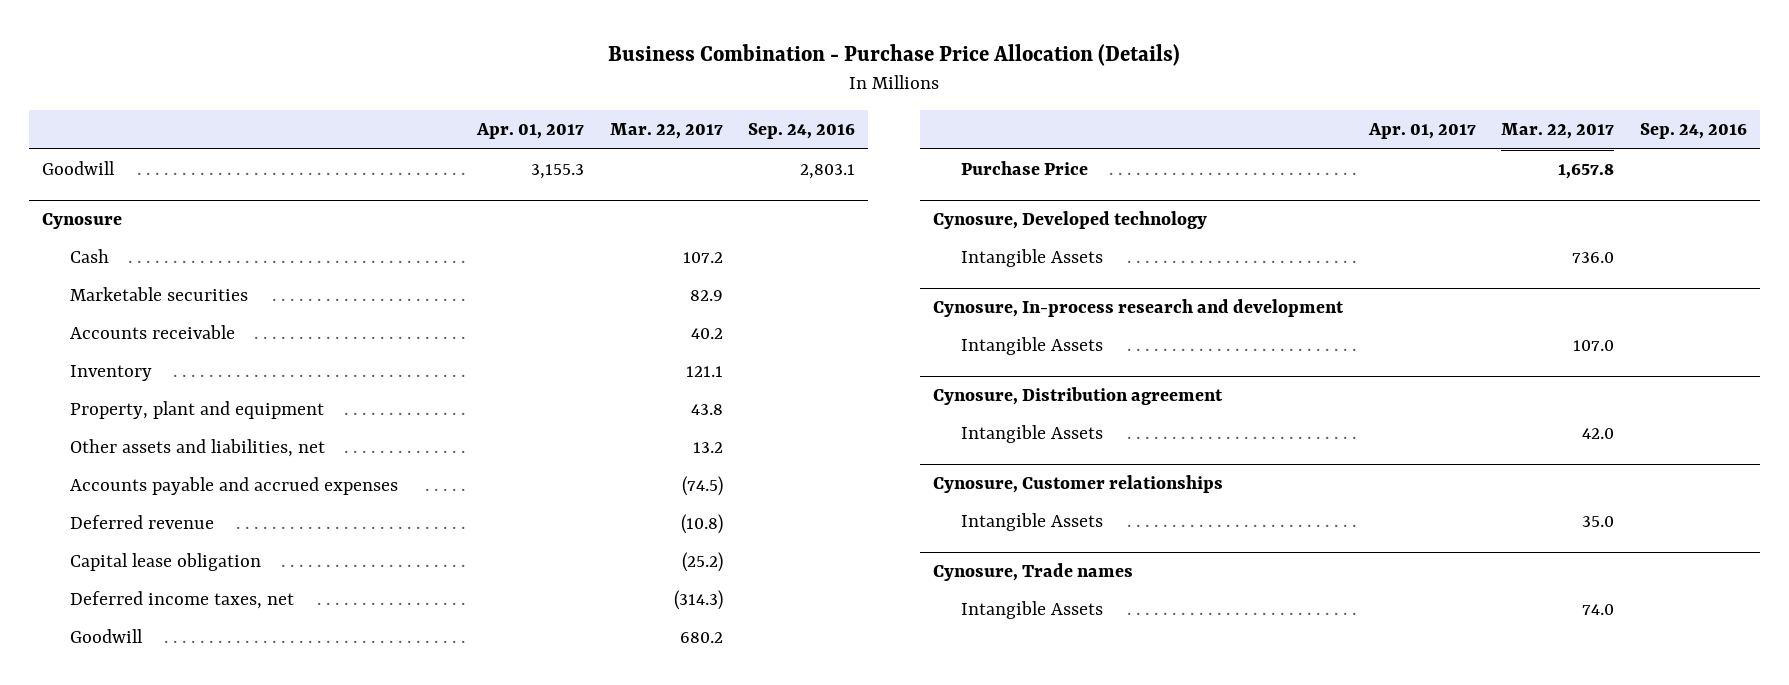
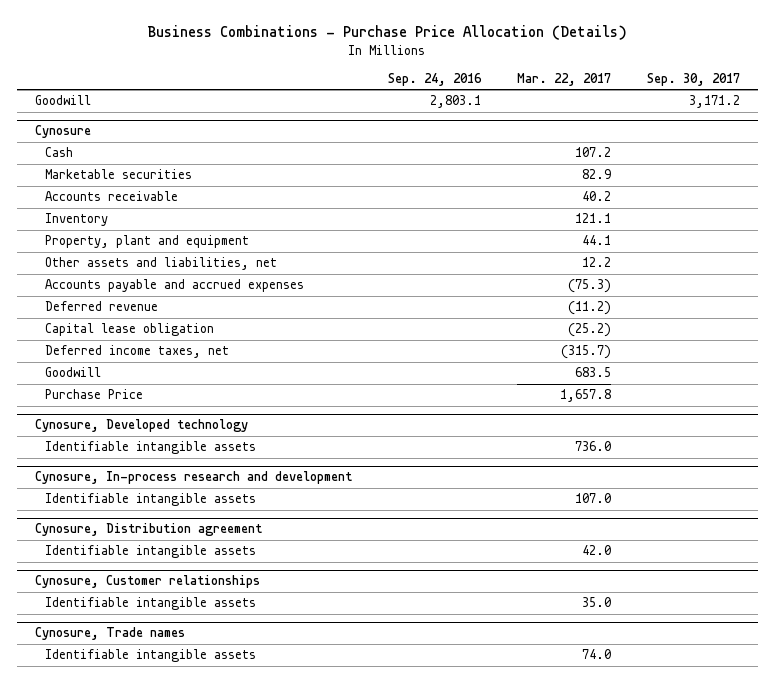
[608,44,1181,67] Business Combination - Purchase Price Allocation (Details) -> [147,25,628,41] Business Combinations - Purchase Price Allocation (Details)
[476,123,585,140] Apr. 01, 2017 -> none
none -> [646,72,740,86] Sep. 30, 2017
[690,404,723,416] 43.8 -> [581,235,611,246] 44.1
[692,442,723,454] 13.2 -> [581,257,611,268] 12.2
[681,476,723,497] (74.5) -> [567,279,611,294] (75.3)
[680,514,723,535] (10.8) -> [567,301,611,316] (11.2)
[673,590,723,611] (314.3) -> [560,345,611,360] (315.7)
[679,632,723,644] 680.2 -> [574,367,611,378] 683.5
[961,249,1104,268] Intangible Assets -> [44,441,256,455] Identifiable intangible assets
[961,337,1104,356] Intangible Assets -> [44,493,256,507] Identifiable intangible assets
[961,425,1104,444] Intangible Assets -> [44,545,256,559] Identifiable intangible assets
[961,513,1104,532] Intangible Assets -> [44,597,256,611] Identifiable intangible assets
[961,601,1104,620] Intangible Assets -> [44,649,256,663] Identifiable intangible assets

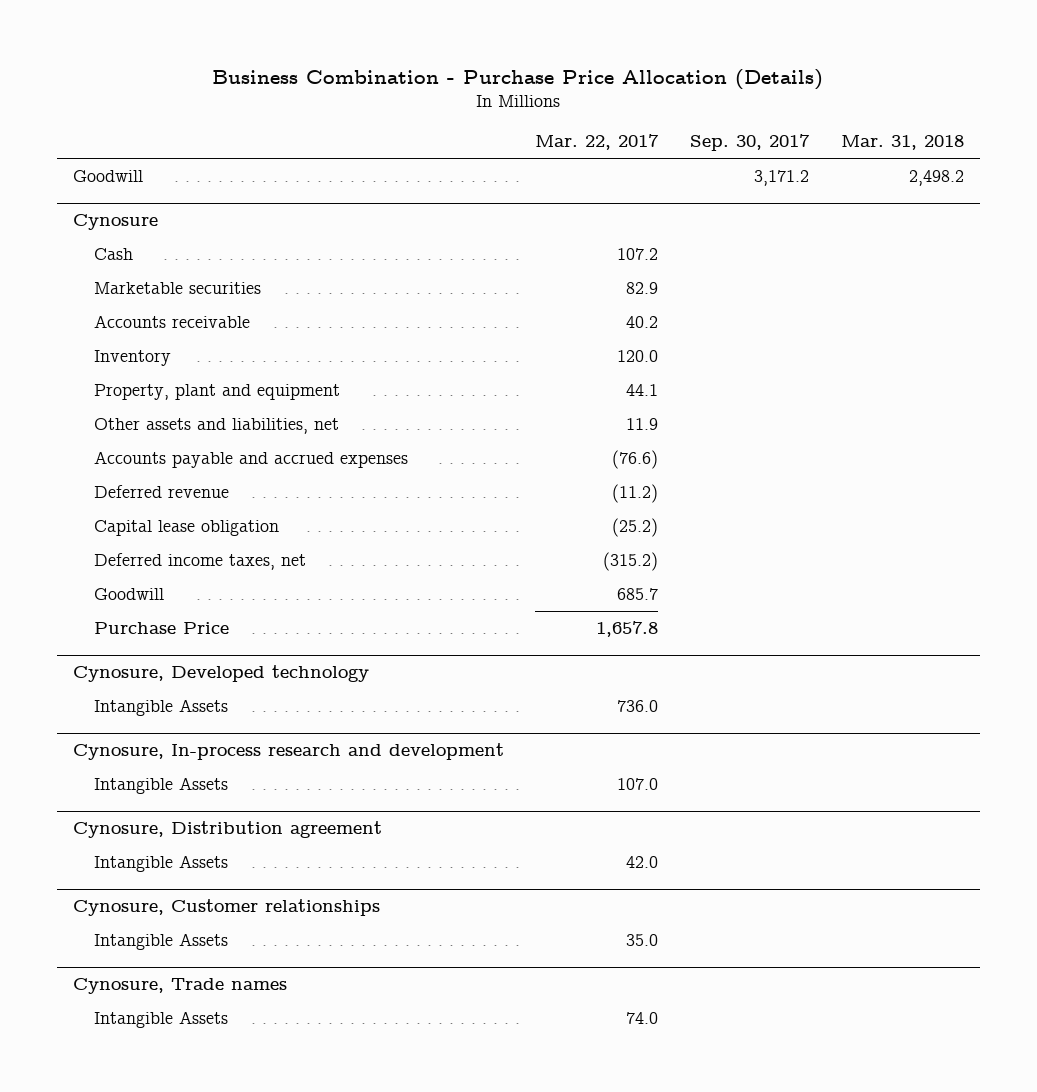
[147,25,628,41] Business Combinations - Purchase Price Allocation (Details) -> [212,68,824,90] Business Combination - Purchase Price Allocation (Details)
[387,72,482,86] Sep. 24, 2016 -> none
none -> [841,135,965,151] Mar. 31, 2018
[574,213,611,224] 121.1 -> [617,349,659,362] 120.0
[581,257,611,268] 12.2 -> [626,417,659,430] 11.9
[567,279,611,294] (75.3) -> [612,449,659,469] (76.6)
[560,345,611,360] (315.7) -> [603,551,659,571] (315.2)
[574,367,611,378] 683.5 -> [617,587,659,600] 685.7
[44,441,256,455] Identifiable intangible assets -> [93,698,228,716] Intangible Assets
[44,493,256,507] Identifiable intangible assets -> [93,776,228,794] Intangible Assets
[44,545,256,559] Identifiable intangible assets -> [93,854,228,872] Intangible Assets
[44,597,256,611] Identifiable intangible assets -> [93,932,228,950] Intangible Assets
[44,649,256,663] Identifiable intangible assets -> [93,1010,228,1028] Intangible Assets

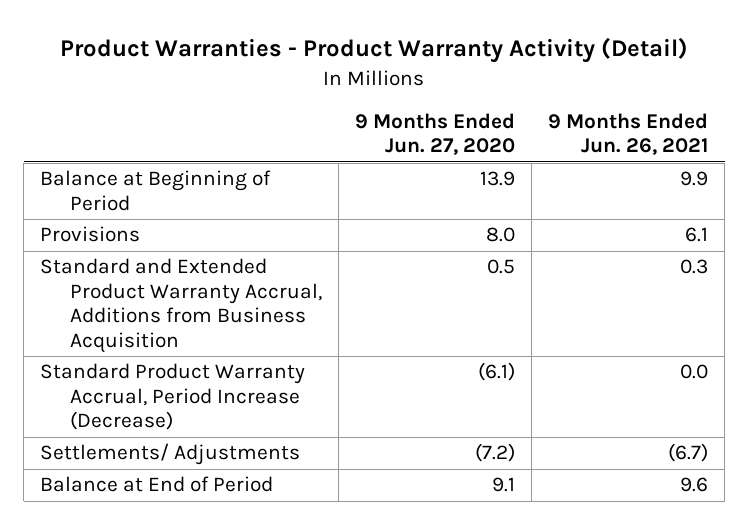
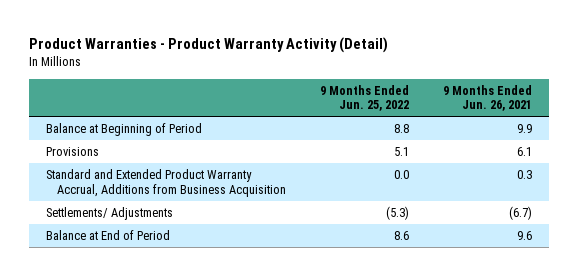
[355,112,516,156] 9 Months Ended Jun. 27, 2020 -> none
none -> [319,84,409,112] 9 Months Ended Jun. 25, 2022
[40,363,306,431] Standard Product Warranty Accrual, Period Increase (Decrease) -> none

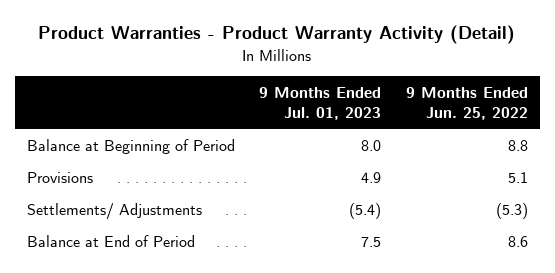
[442,84,532,112] 9 Months Ended Jun. 26, 2021 -> none
none -> [259,86,382,121] 9 Months Ended Jul. 01, 2023
[46,168,286,197] Standard and Extended Product Warranty Accrual, Additions from Business Acquisition -> none

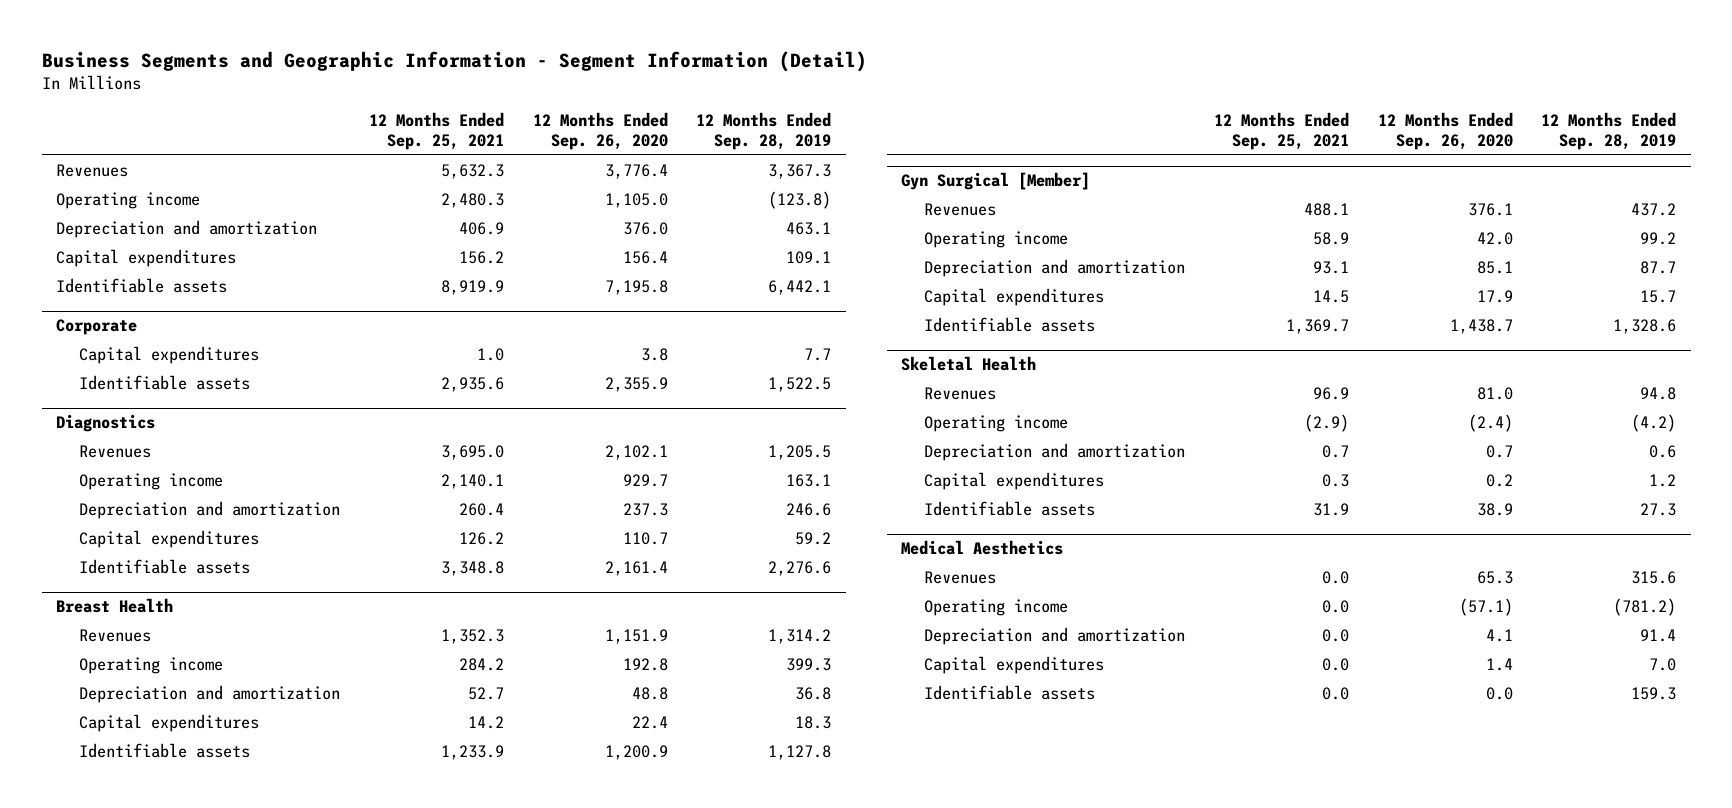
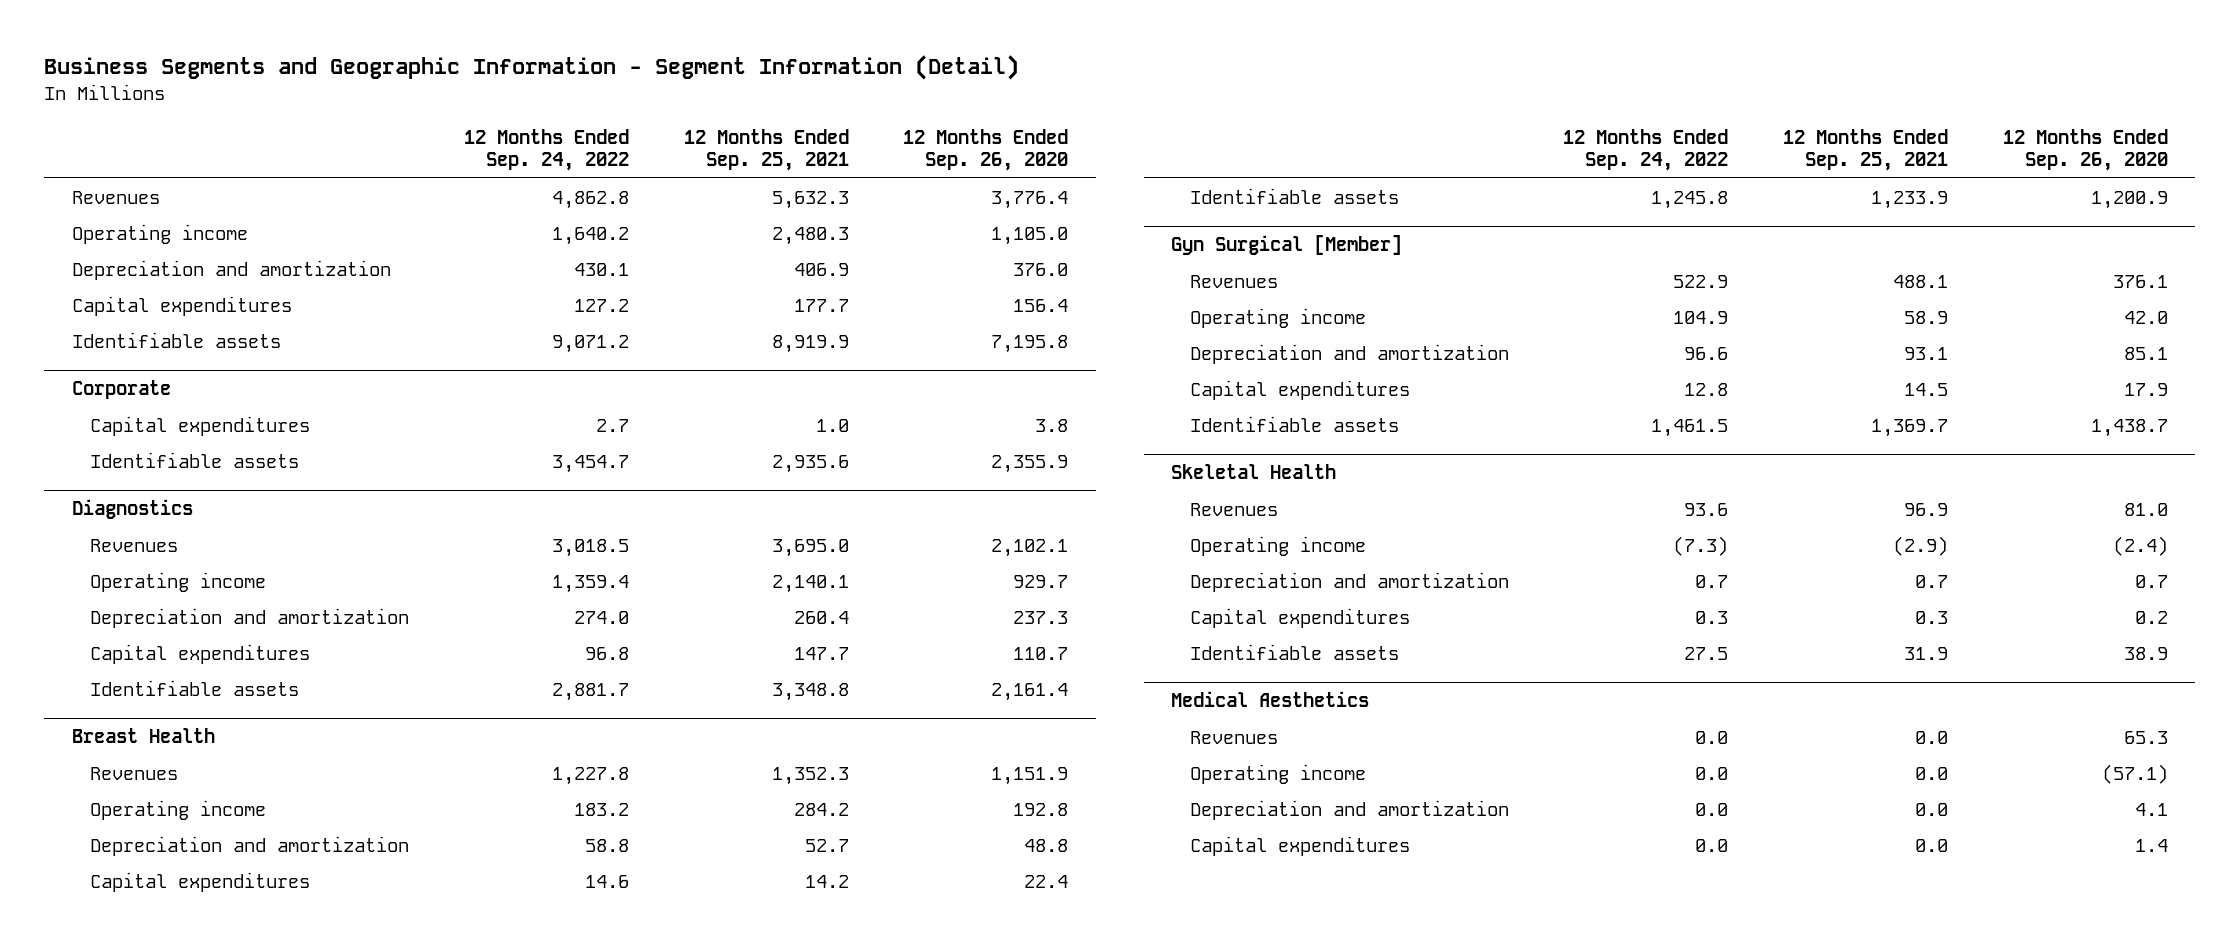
[696,111,832,151] 12 Months Ended Sep. 28, 2019 -> none
none -> [464,128,630,171] 12 Months Ended Sep. 24, 2022
[458,251,504,265] 156.2 -> [793,298,849,312] 177.7
[458,532,504,546] 126.2 -> [793,646,849,660] 147.7
[924,685,1096,701] Identifiable assets -> none

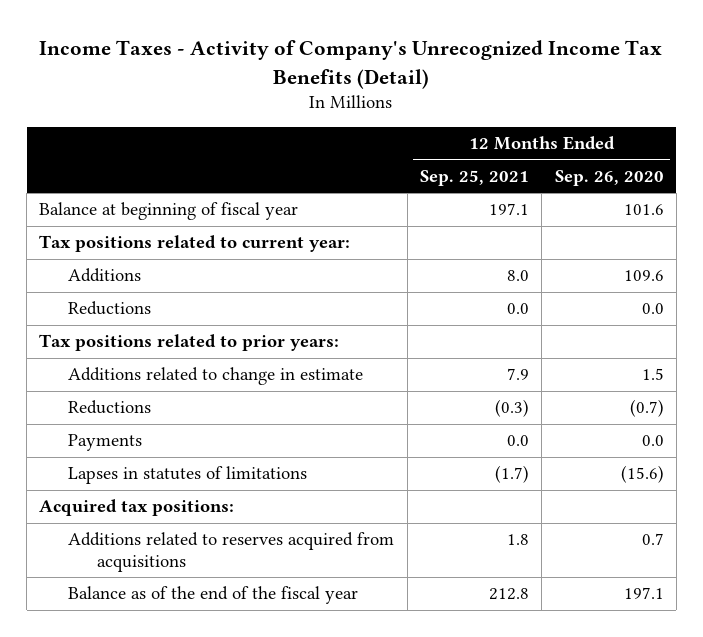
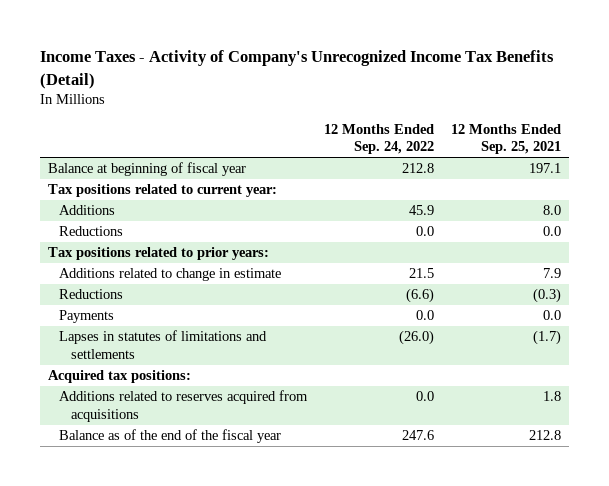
[554,169,664,186] Sep. 26, 2020 -> none
none -> [324,123,435,155] 12 Months Ended Sep. 24, 2022
[68,466,308,485] Lapses in statutes of limitations -> [59,330,268,359] Lapses in statutes of limitations and settlements

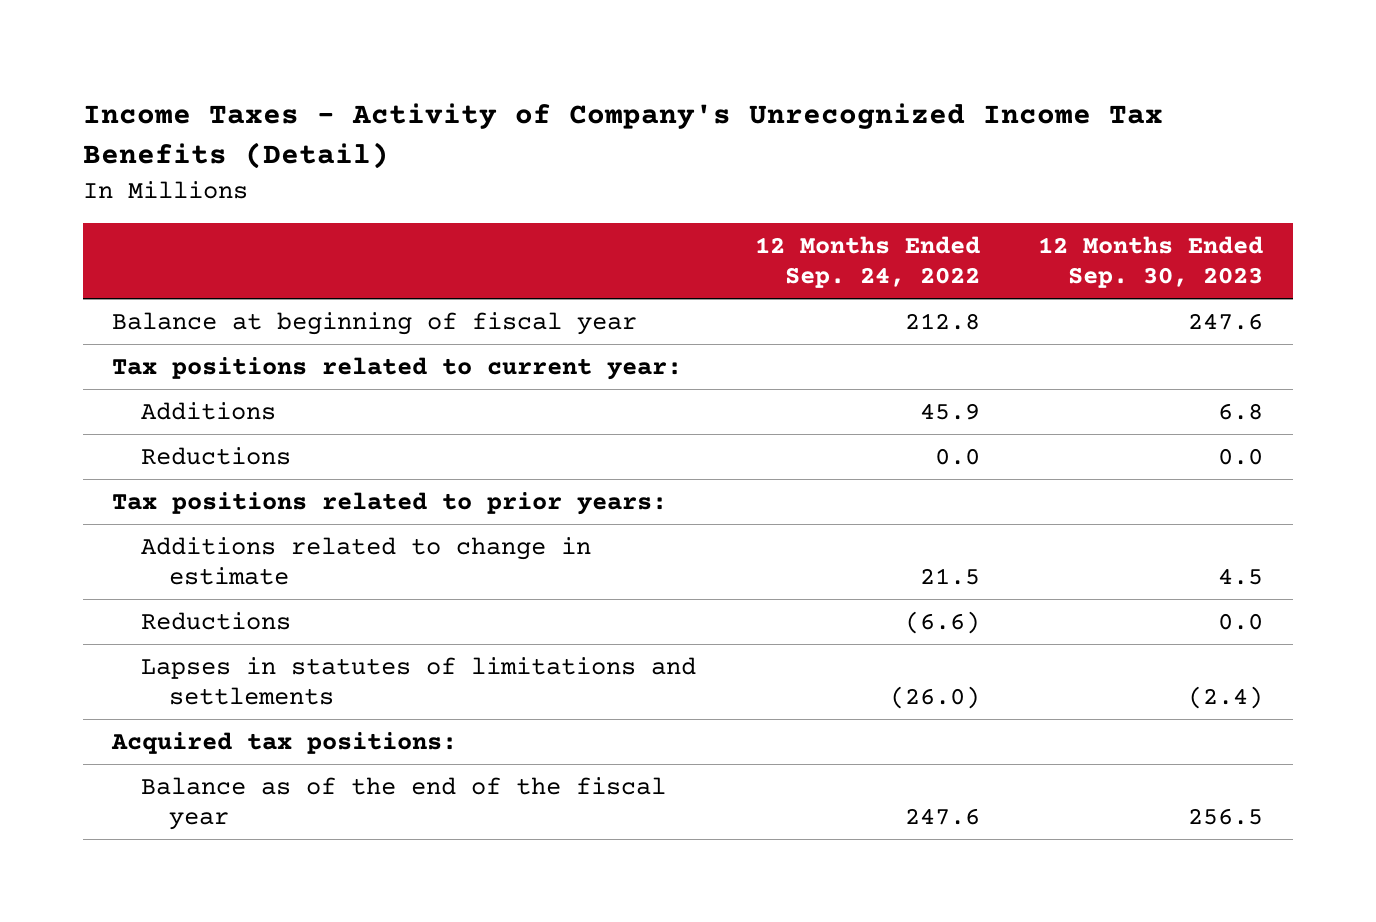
[450,123,561,155] 12 Months Ended Sep. 25, 2021 -> none
none -> [1038,235,1264,289] 12 Months Ended Sep. 30, 2023
[59,310,115,324] Payments -> none
[59,390,309,422] Additions related to reserves acquired from acquisitions -> none

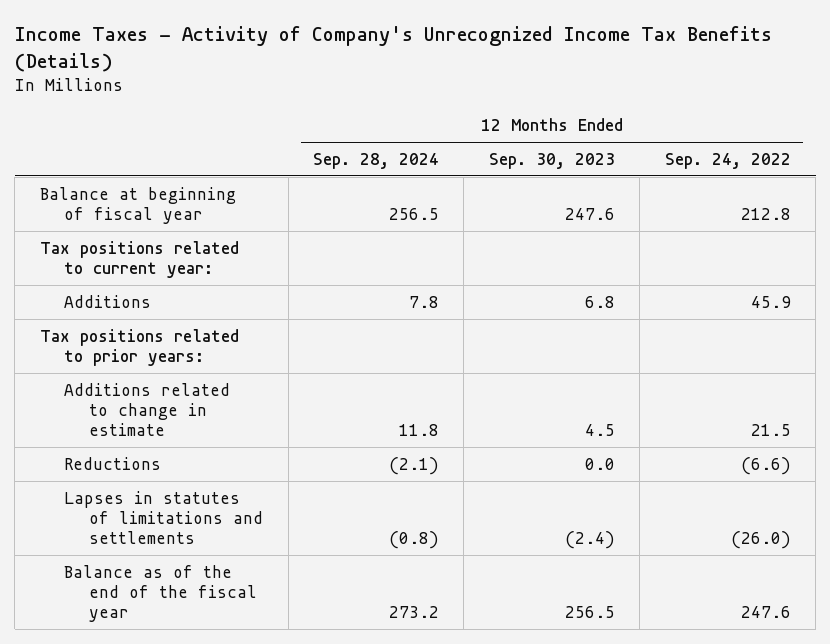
[82,102,1163,169] Income Taxes - Activity of Company's Unrecognized Income Tax Benefits (Detail) -> [14,26,772,73] Income Taxes - Activity of Company's Unrecognized Income Tax Benefits (Details)
none -> [313,152,440,169] Sep. 28, 2024
[140,446,291,465] Reductions -> none
[111,731,458,754] Acquired tax positions: -> none

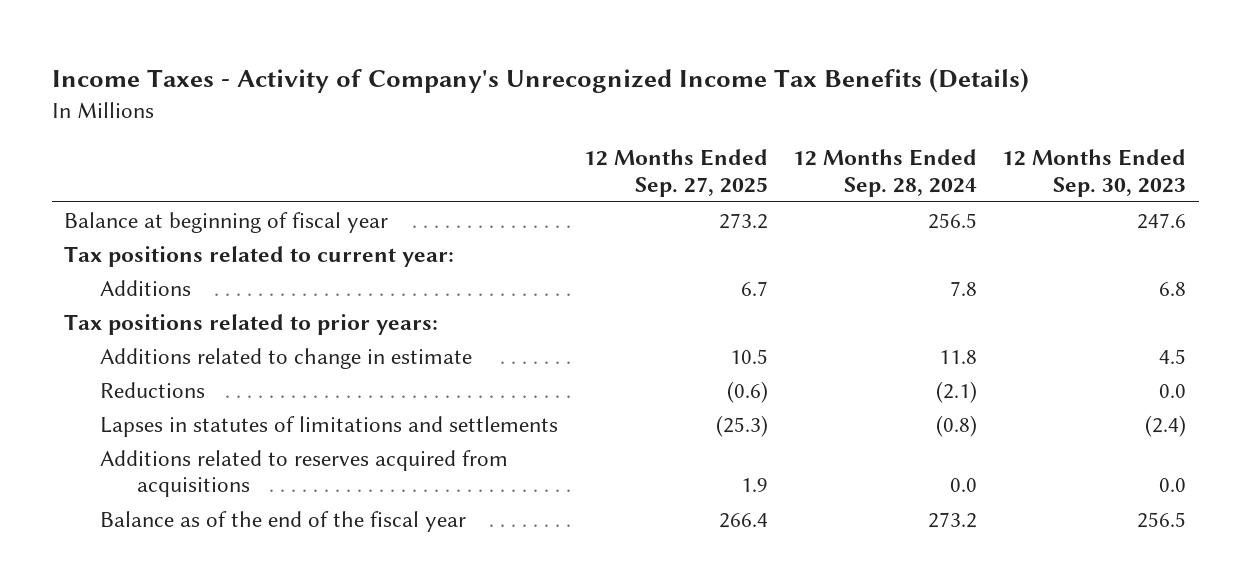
[664,152,791,169] Sep. 24, 2022 -> none
none -> [583,149,768,197] 12 Months Ended Sep. 27, 2025
none -> [100,449,509,498] Additions related to reserves acquired from acquisitions

